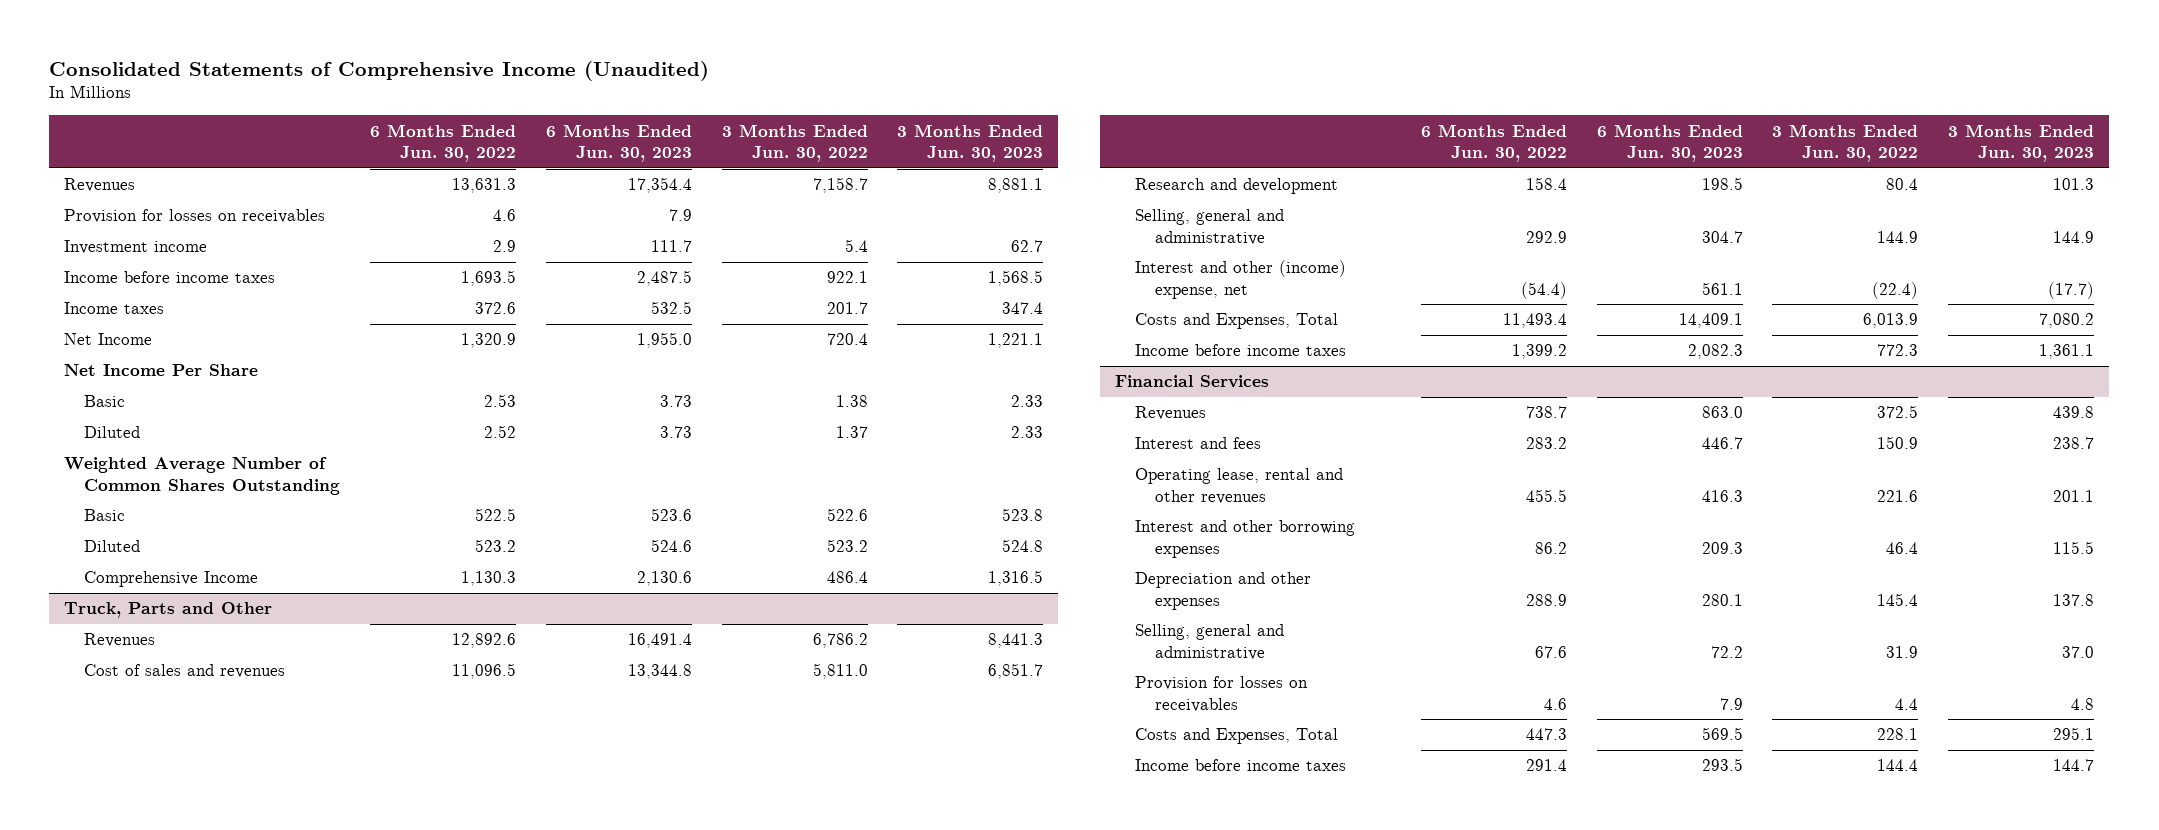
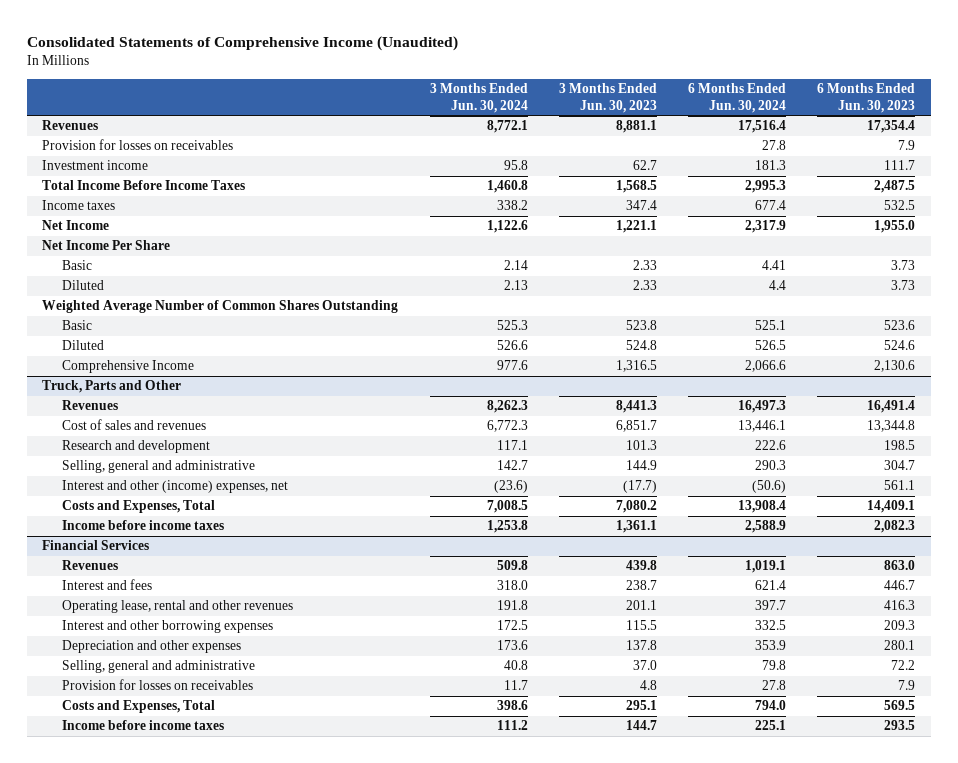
[370,123,517,162] 6 Months Ended Jun. 30, 2022 -> none
[721,123,868,162] 3 Months Ended Jun. 30, 2022 -> none
none -> [429,83,528,113] 3 Months Ended Jun. 30, 2024
none -> [687,83,786,113] 6 Months Ended Jun. 30, 2024
[64,271,276,284] Income before income taxes -> [42,180,246,191] Total Income Before Income Taxes
[1135,260,1347,299] Interest and other (income) expense, net -> [61,480,288,494] Interest and other (income) expenses, net

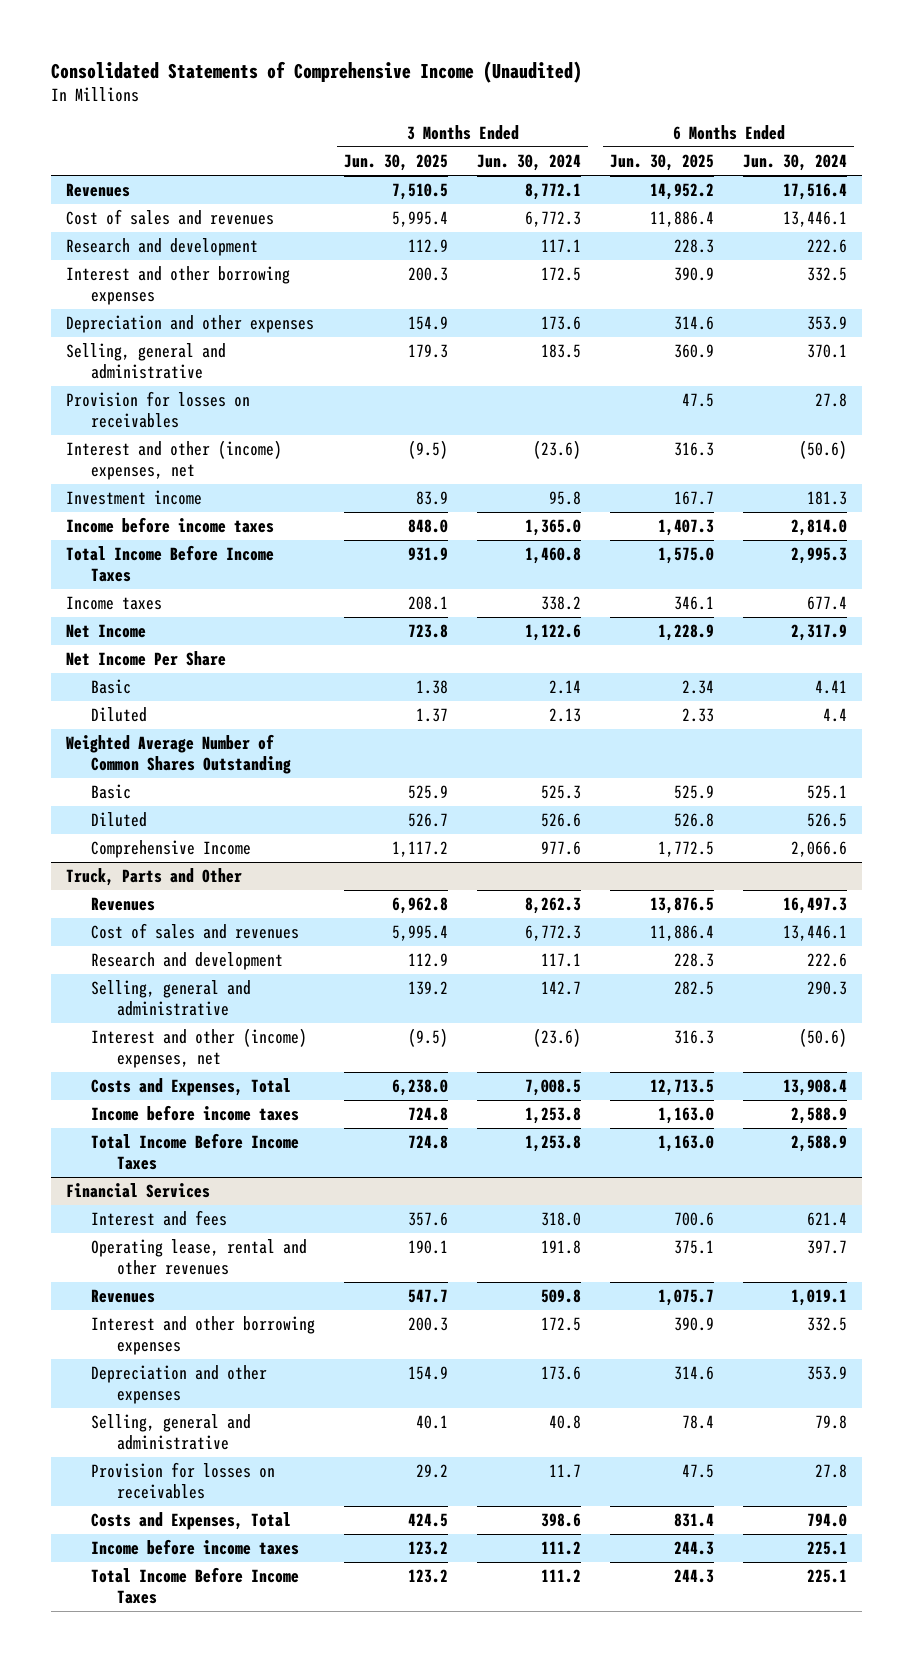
[558,83,657,113] 3 Months Ended Jun. 30, 2023 -> none
[817,83,916,113] 6 Months Ended Jun. 30, 2023 -> none
none -> [344,154,449,172] Jun. 30, 2025
none -> [610,154,715,172] Jun. 30, 2025
none -> [65,209,274,226] Cost of sales and revenues
none -> [65,238,258,257] Research and development
none -> [65,266,290,305] Interest and other borrowing expenses
none -> [65,315,314,334] Depreciation and other expenses
none -> [65,343,226,379] Selling, general and administrative
none -> [65,440,282,480] Interest and other (income) expenses, net
none -> [65,517,274,534] Income before income taxes
none -> [91,1133,300,1170] Total Income Before Income Taxes
[61,560,118,571] Revenues -> [91,1289,156,1304] Revenues
none -> [91,1567,300,1604] Total Income Before Income Taxes

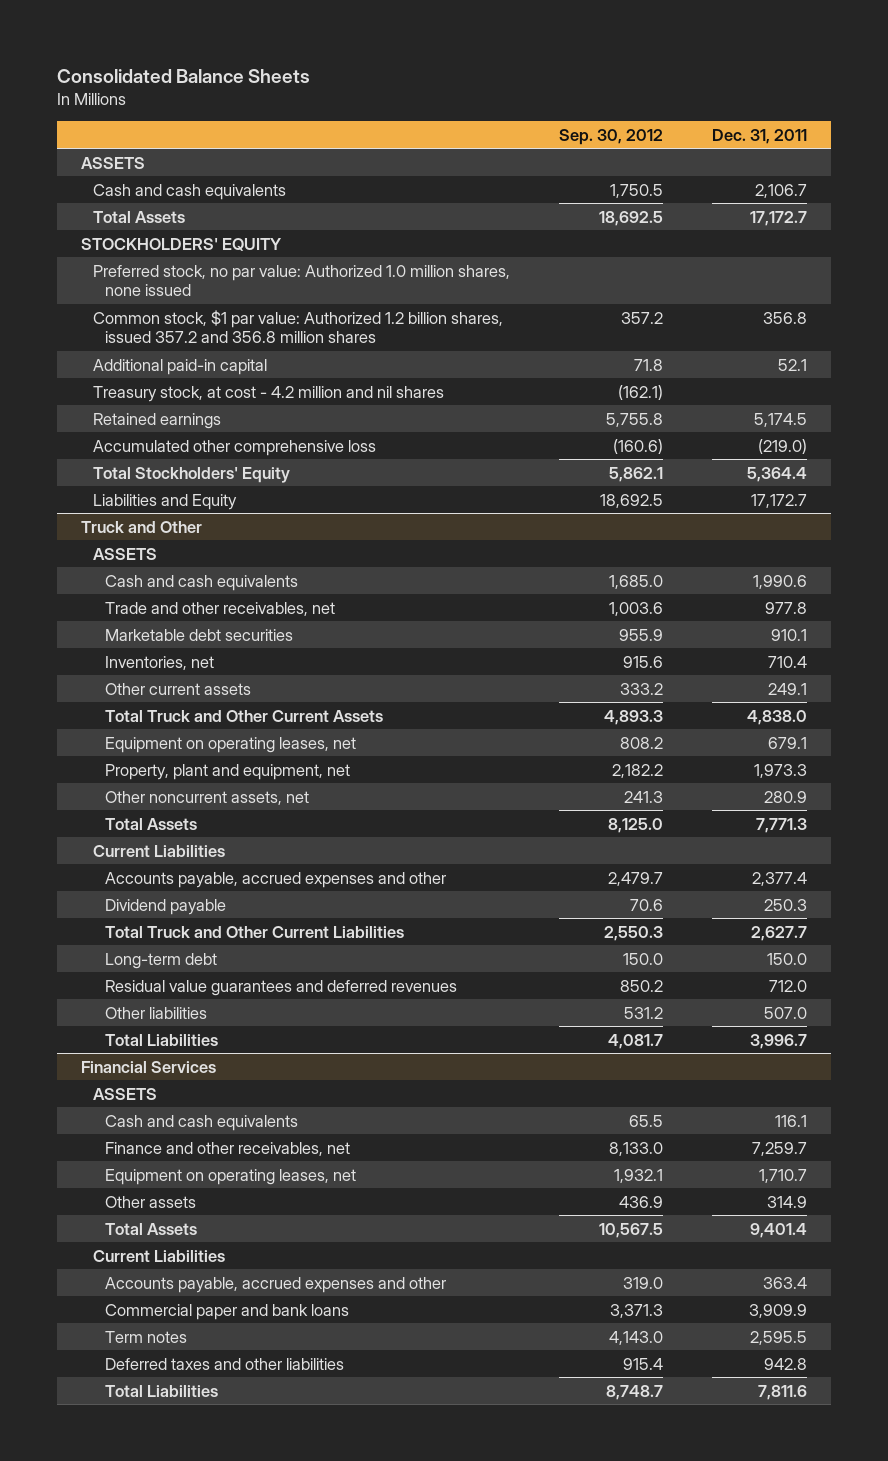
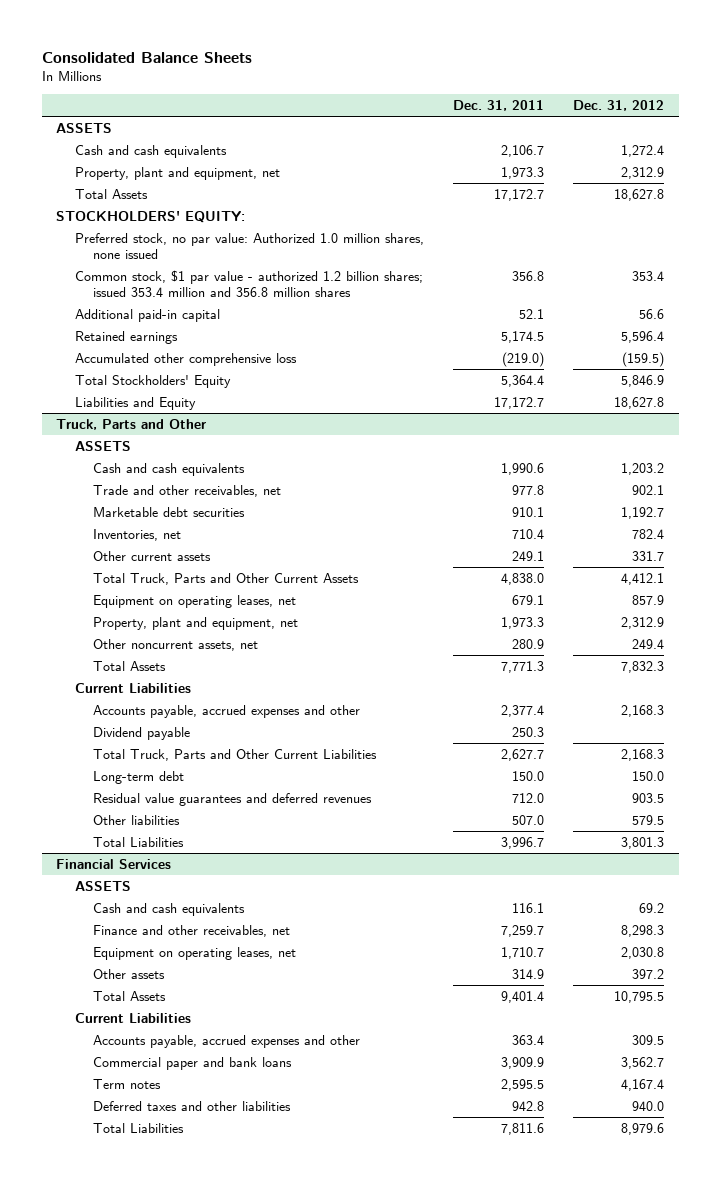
[559,128,664,145] Sep. 30, 2012 -> none
none -> [573,100,665,112] Dec. 31, 2012
none -> [74,166,280,180] Property, plant and equipment, net
[81,237,283,251] STOCKHOLDERS' EQUITY -> [56,210,246,223] STOCKHOLDERS' EQUITY:
[93,309,504,344] Common stock, $1 par value: Authorized 1.2 billion shares, issued 357.2 and 356.8 million shares -> [74,269,423,297] Common stock, $1 par value - authorized 1.2 billion shares; issued 353.4 million and 356.8 million shares
[93,385,445,402] Treasury stock, at cost - 4.2 million and nil shares -> none
[81,520,203,533] Truck and Other -> [56,418,207,430] Truck, Parts and Other
[105,709,384,722] Total Truck and Other Current Assets -> [92,572,359,585] Total Truck, Parts and Other Current Assets
[105,925,405,938] Total Truck and Other Current Liabilities -> [92,748,377,761] Total Truck, Parts and Other Current Liabilities

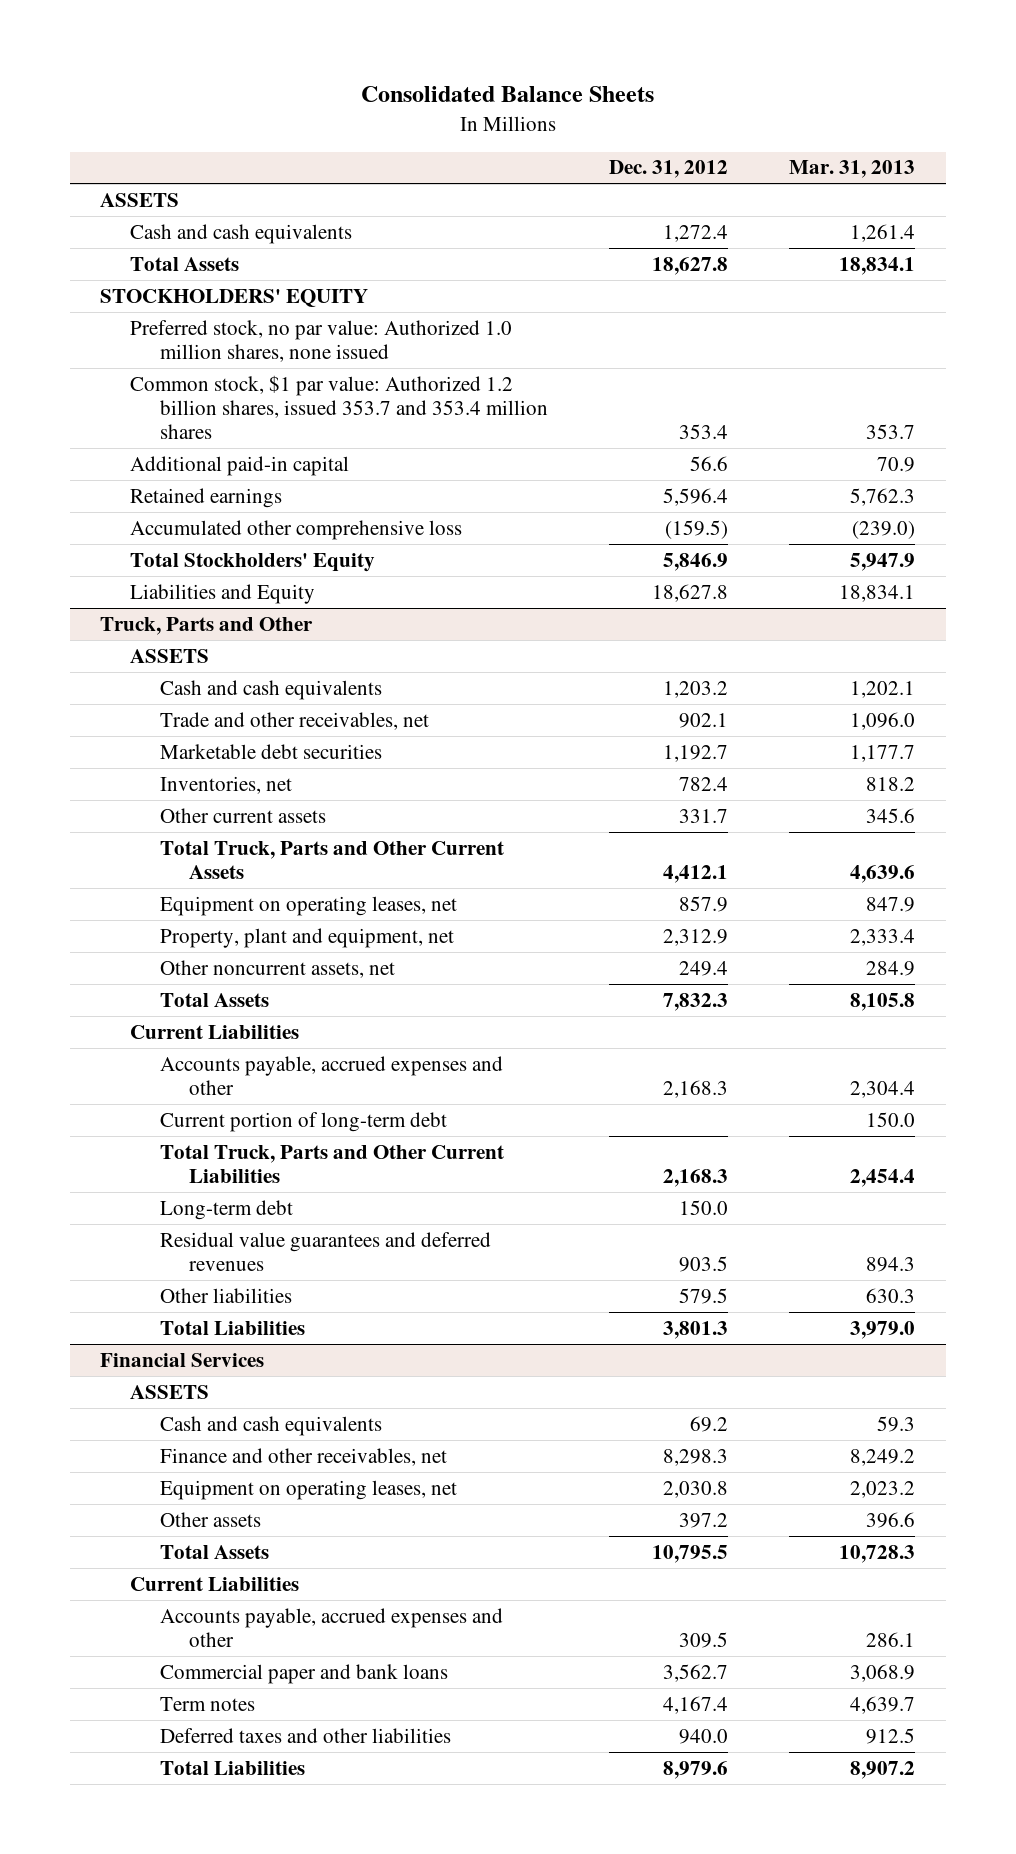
[452,100,544,112] Dec. 31, 2011 -> none
none -> [789,160,916,179] Mar. 31, 2013
[74,166,280,180] Property, plant and equipment, net -> none
[56,210,246,223] STOCKHOLDERS' EQUITY: -> [100,288,369,307] STOCKHOLDERS' EQUITY
[74,269,423,297] Common stock, $1 par value - authorized 1.2 billion shares; issued 353.4 million and 356.8 million shares -> [130,374,548,440] Common stock, $1 par value: Authorized 1.2 billion shares, issued 353.7 and 353.4 million shares
[92,726,190,740] Dividend payable -> none
none -> [159,1111,447,1132] Current portion of long-term debt

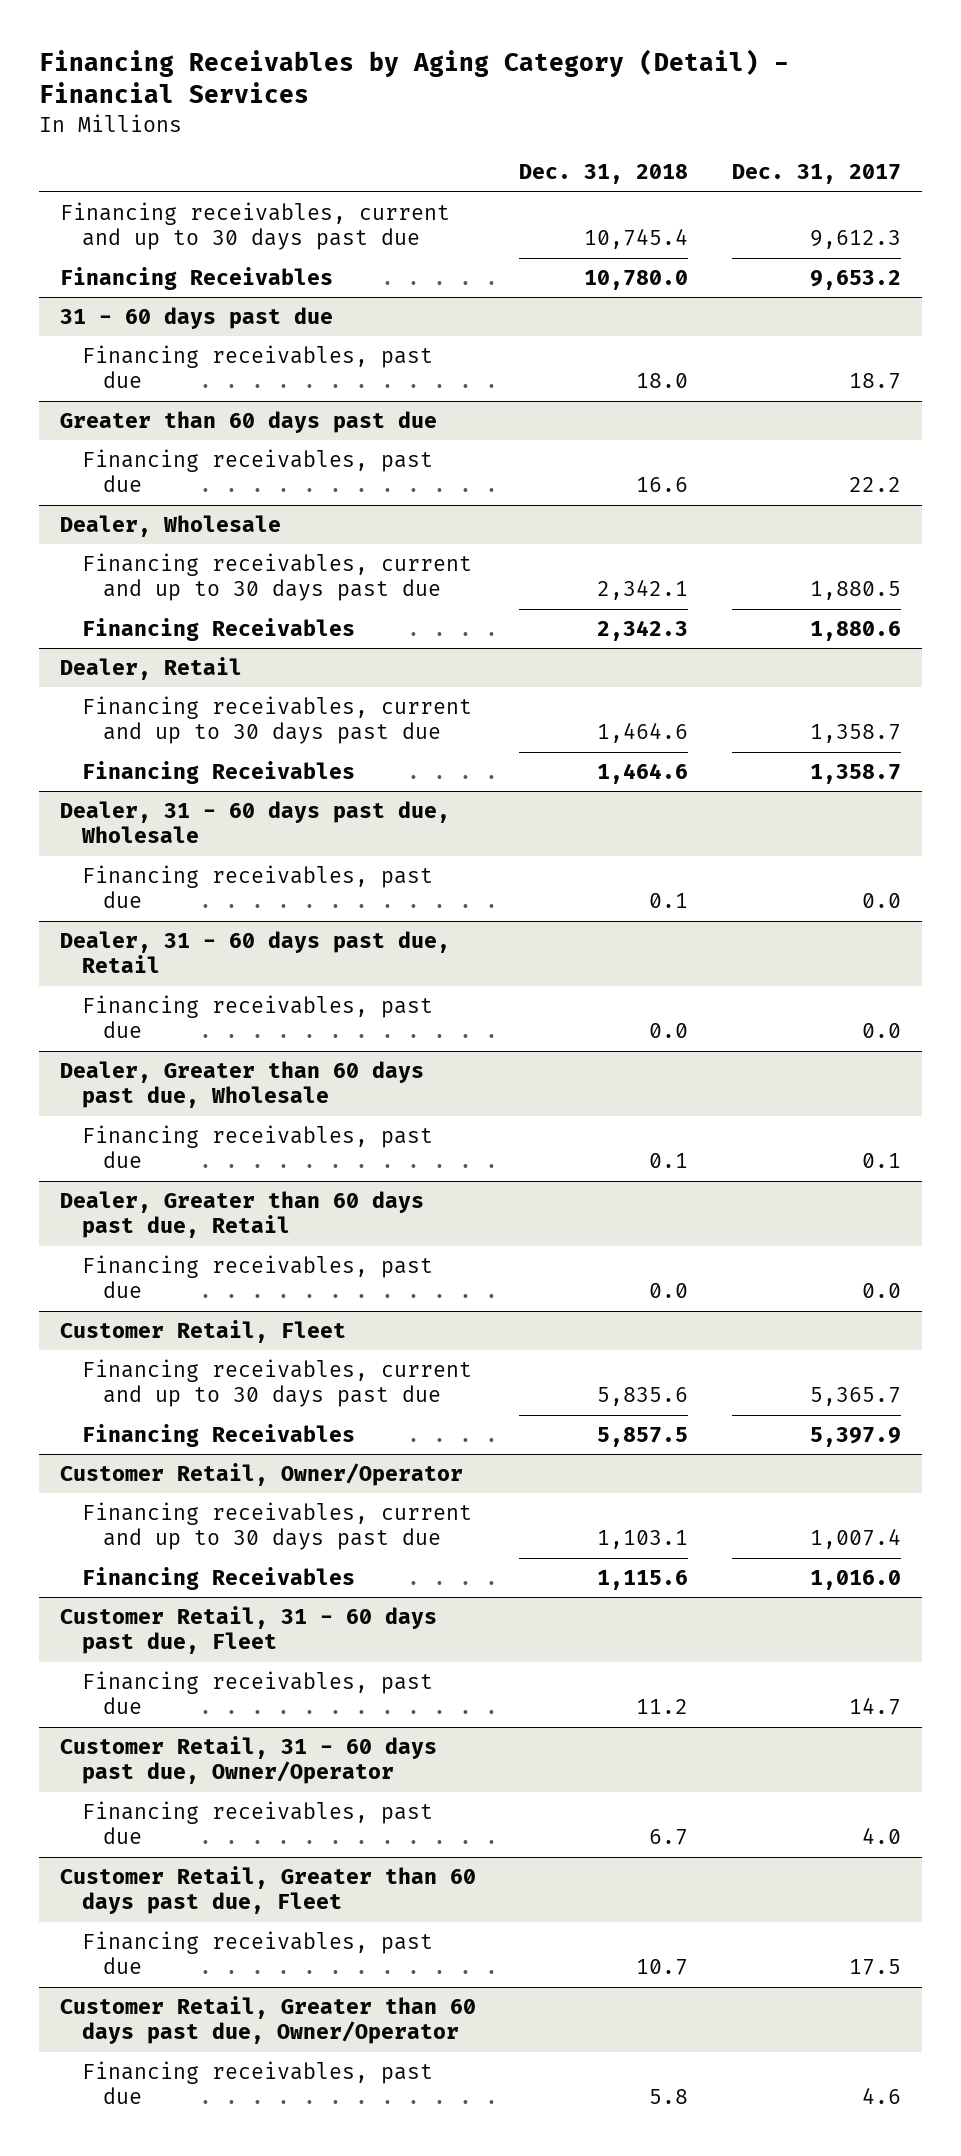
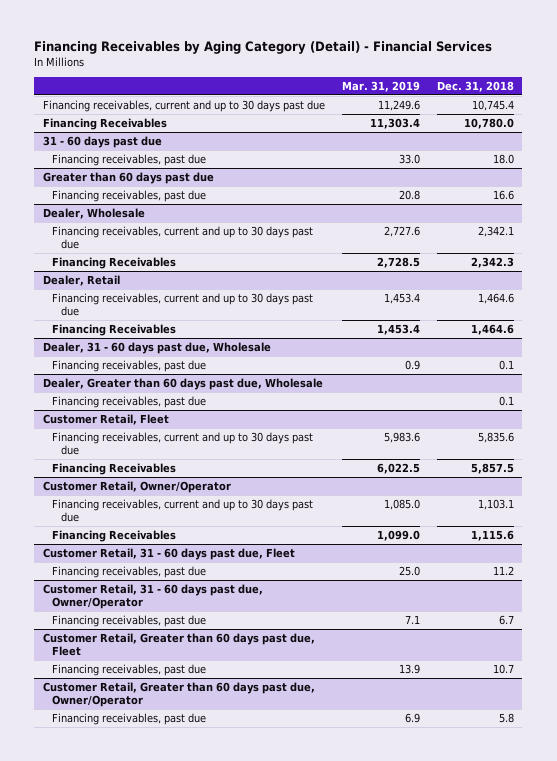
[731,164,901,185] Dec. 31, 2017 -> none
none -> [341,80,420,92] Mar. 31, 2019
[60,931,451,974] Dealer, 31 - 60 days past due, Retail -> none
[81,995,433,1039] Financing receivables, past due -> none
[60,1191,425,1239] Dealer, Greater than 60 days past due, Retail -> none
[81,1255,433,1299] Financing receivables, past due -> none

